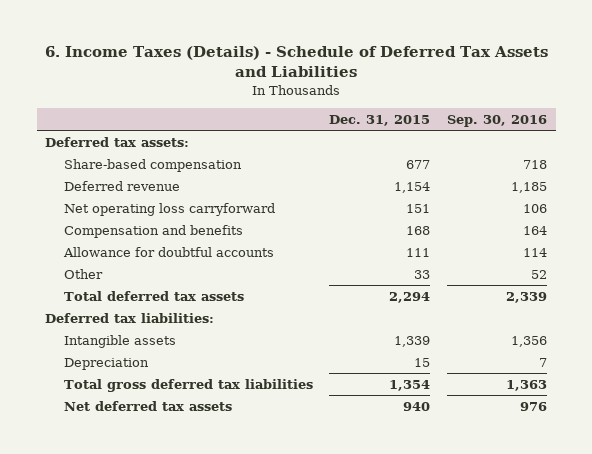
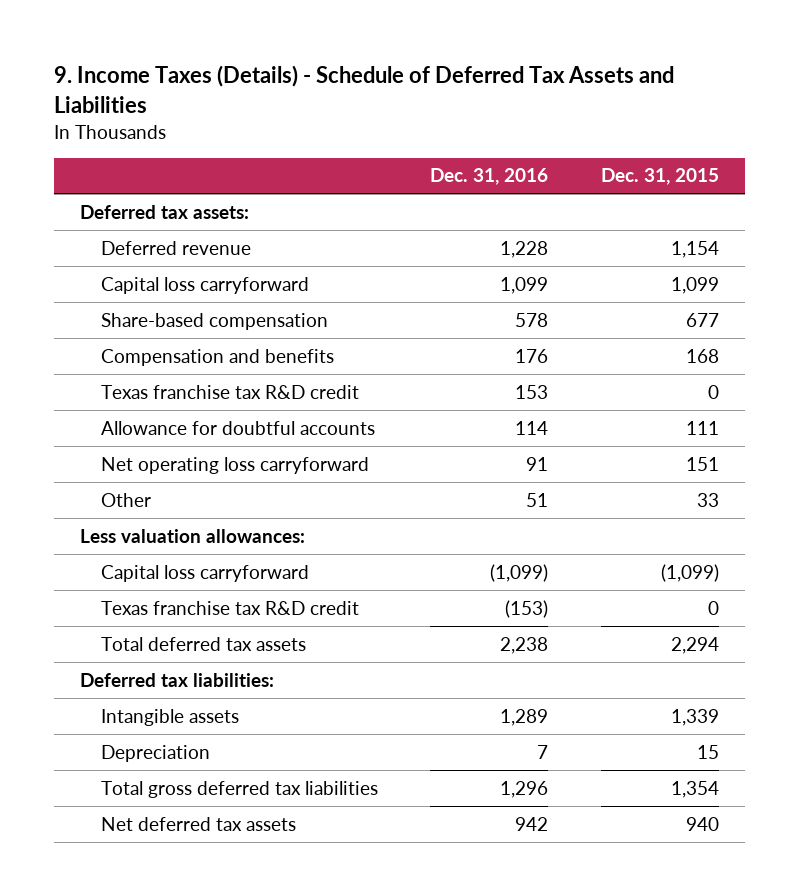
[45,45,549,78] 6. Income Taxes (Details) - Schedule of Deferred Tax Assets and Liabilities -> [53,65,674,113] 9. Income Taxes (Details) - Schedule of Deferred Tax Assets and Liabilities
[447,114,548,127] Sep. 30, 2016 -> none
none -> [430,168,549,186] Dec. 31, 2016
none -> [100,276,309,294] Capital loss carryforward
[63,158,242,172] Share-based compensation -> [100,312,328,330] Share-based compensation
none -> [100,384,359,399] Texas franchise tax R&D credit
[63,202,275,216] Net operating loss carryforward -> [100,456,369,474] Net operating loss carryforward
none -> [80,528,306,543] Less valuation allowances:
none -> [100,564,309,582] Capital loss carryforward
none -> [100,600,359,615] Texas franchise tax R&D credit

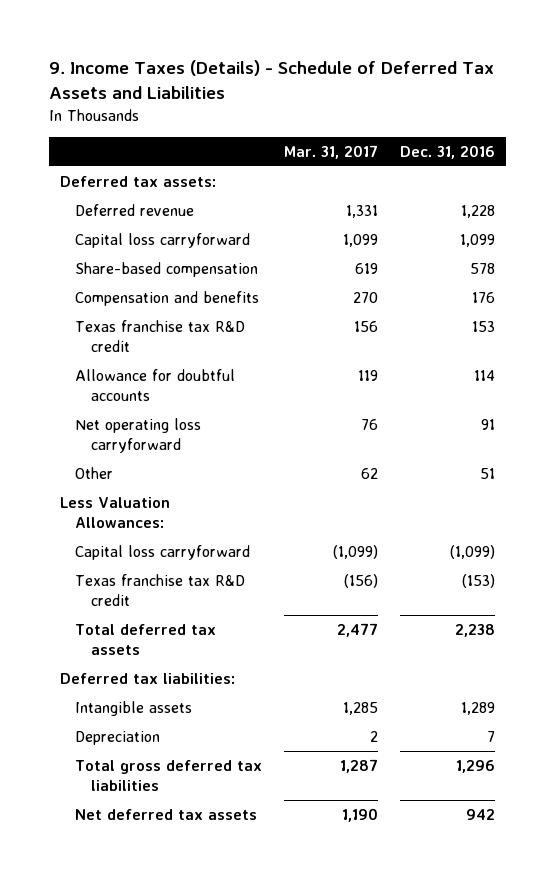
[600,168,719,186] Dec. 31, 2015 -> none
none -> [284,144,379,159] Mar. 31, 2017
[80,528,306,543] Less valuation allowances: -> [60,496,171,529] Less Valuation Allowances:

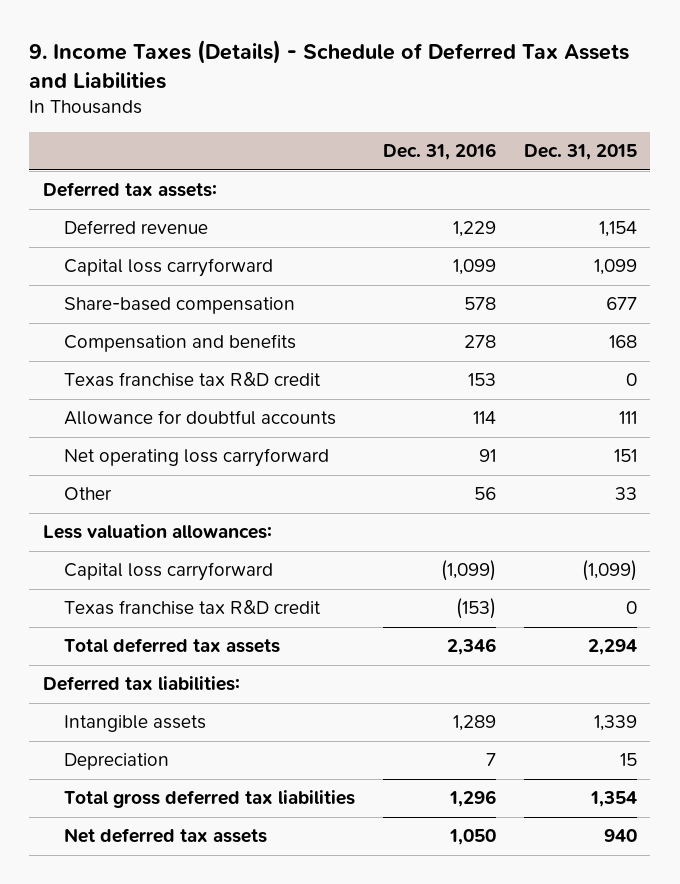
[284,144,379,159] Mar. 31, 2017 -> none
none -> [523,144,637,161] Dec. 31, 2015
[461,204,496,218] 1,228 -> [453,221,497,238] 1,229
[472,291,496,303] 176 -> [464,335,497,349] 278
[480,467,496,479] 51 -> [474,487,497,501] 56
[60,496,171,529] Less Valuation Allowances: -> [43,524,273,540] Less valuation allowances:
[455,623,496,637] 2,238 -> [447,638,497,656] 2,346
[466,808,496,820] 942 -> [449,829,497,846] 1,050

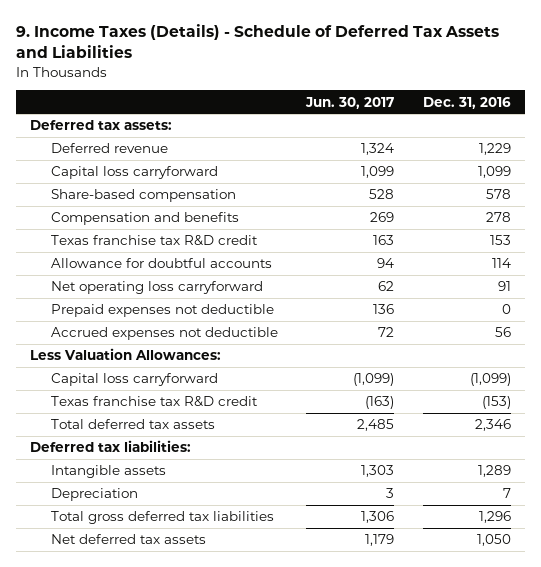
[523,144,637,161] Dec. 31, 2015 -> none
none -> [305,96,395,109] Jun. 30, 2017
[64,487,113,501] Other -> none
none -> [50,304,274,318] Prepaid expenses not deductible
none -> [50,327,278,341] Accrued expenses not deductible
[43,524,273,540] Less valuation allowances: -> [30,348,222,361] Less Valuation Allowances:

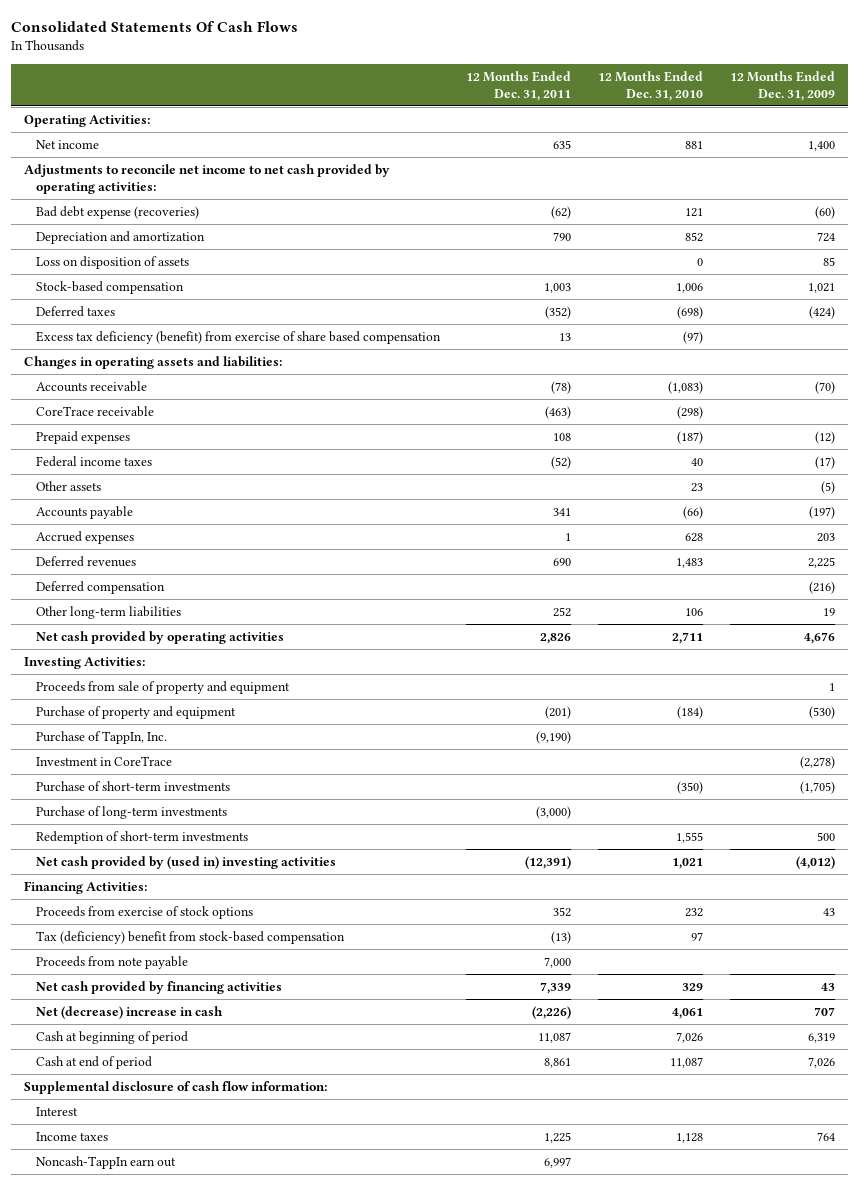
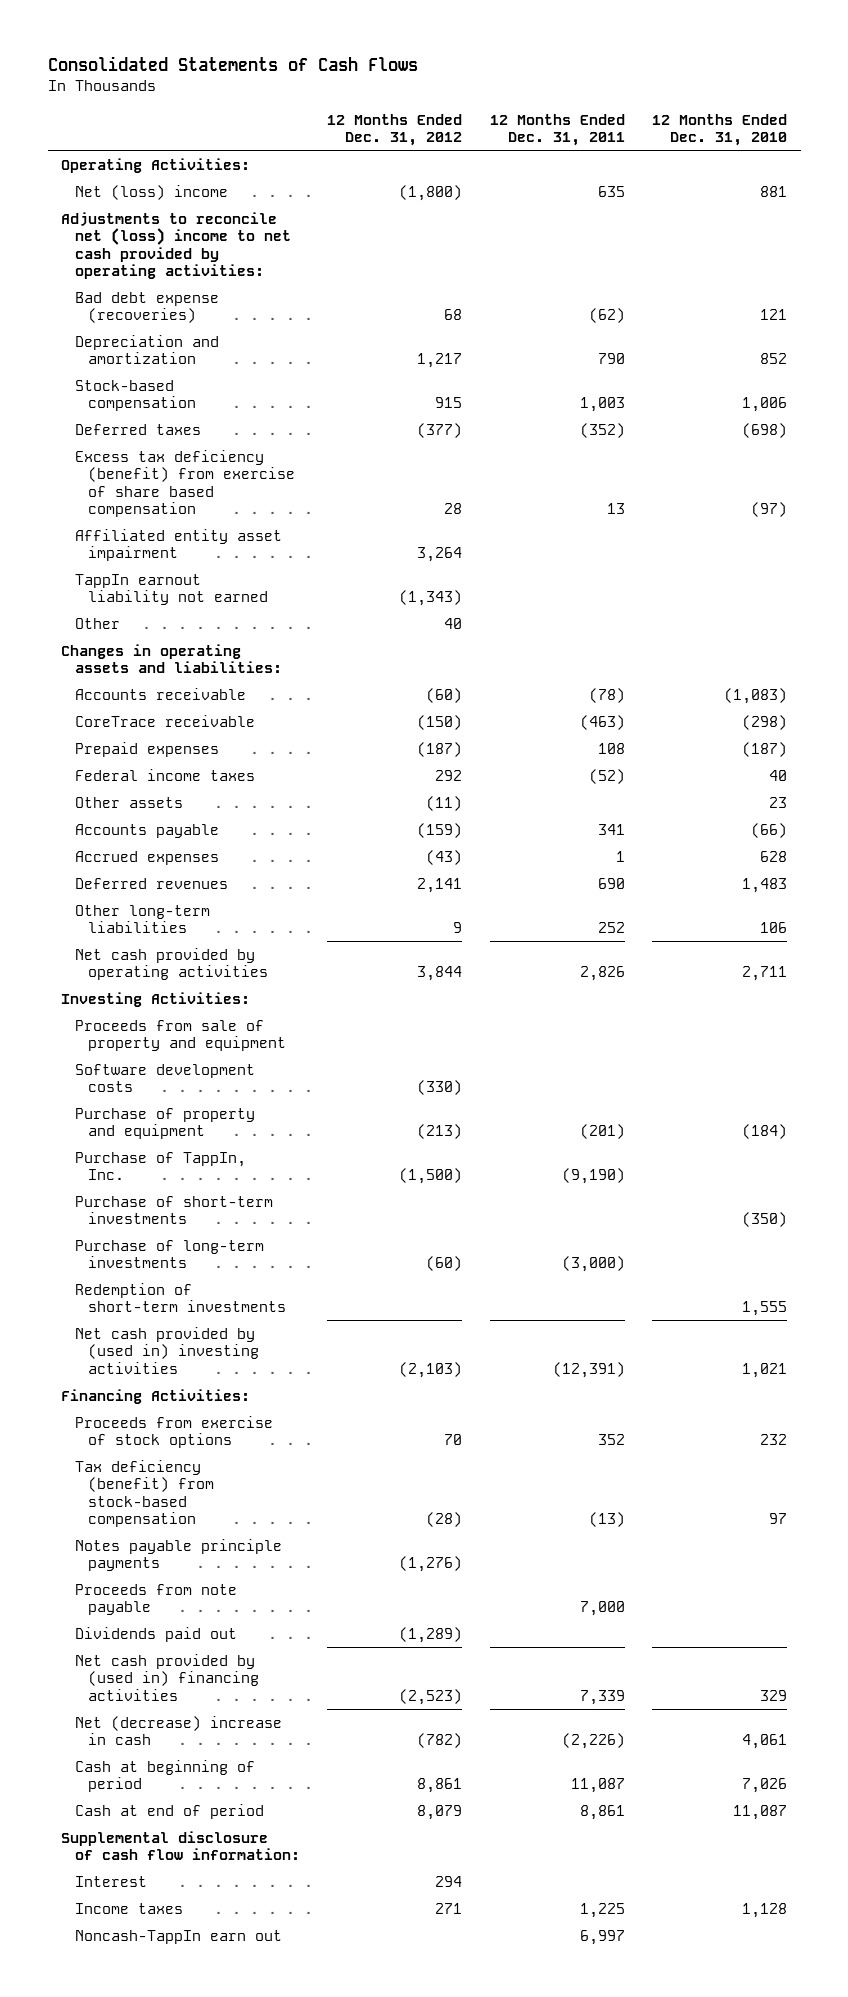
[10,20,298,32] Consolidated Statements Of Cash Flows -> [47,55,418,71] Consolidated Statements of Cash Flows
[729,70,835,101] 12 Months Ended Dec. 31, 2009 -> none
none -> [327,113,463,146] 12 Months Ended Dec. 31, 2012
[35,140,99,150] Net income -> [74,184,228,200] Net (loss) income
[24,164,391,194] Adjustments to reconcile net income to net cash provided by operating activities: -> [61,211,291,279] Adjustments to reconcile net (loss) income to net cash provided by operating activities:
[35,256,189,270] Loss on disposition of assets -> none
none -> [74,528,282,562] Affiliated entity asset impairment
none -> [74,573,268,606] TappIn earnout liability not earned
none -> [74,617,120,629] Other
[35,581,165,595] Deferred compensation -> none
none -> [74,1063,255,1093] Software development costs
[35,756,172,767] Investment in CoreTrace -> none
[35,931,345,945] Tax (deficiency) benefit from stock-based compensation -> [74,1459,214,1527] Tax deficiency (benefit) from stock-based compensation
none -> [74,1538,282,1572] Notes payable principle payments
none -> [74,1626,237,1642] Dividends paid out
[35,981,282,995] Net cash provided by financing activities -> [74,1653,259,1701] Net cash provided by (used in) financing activities

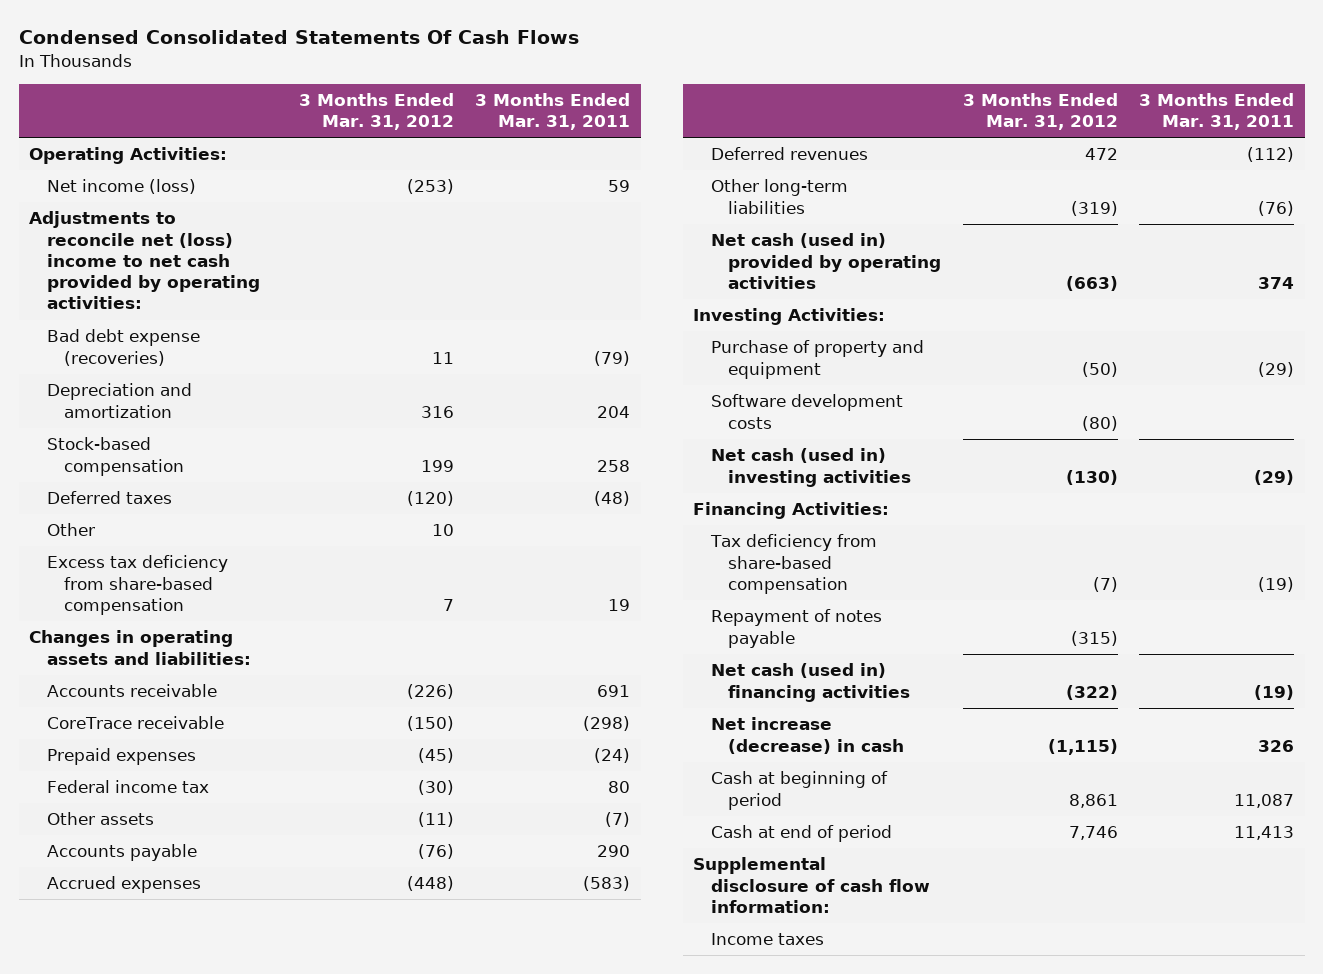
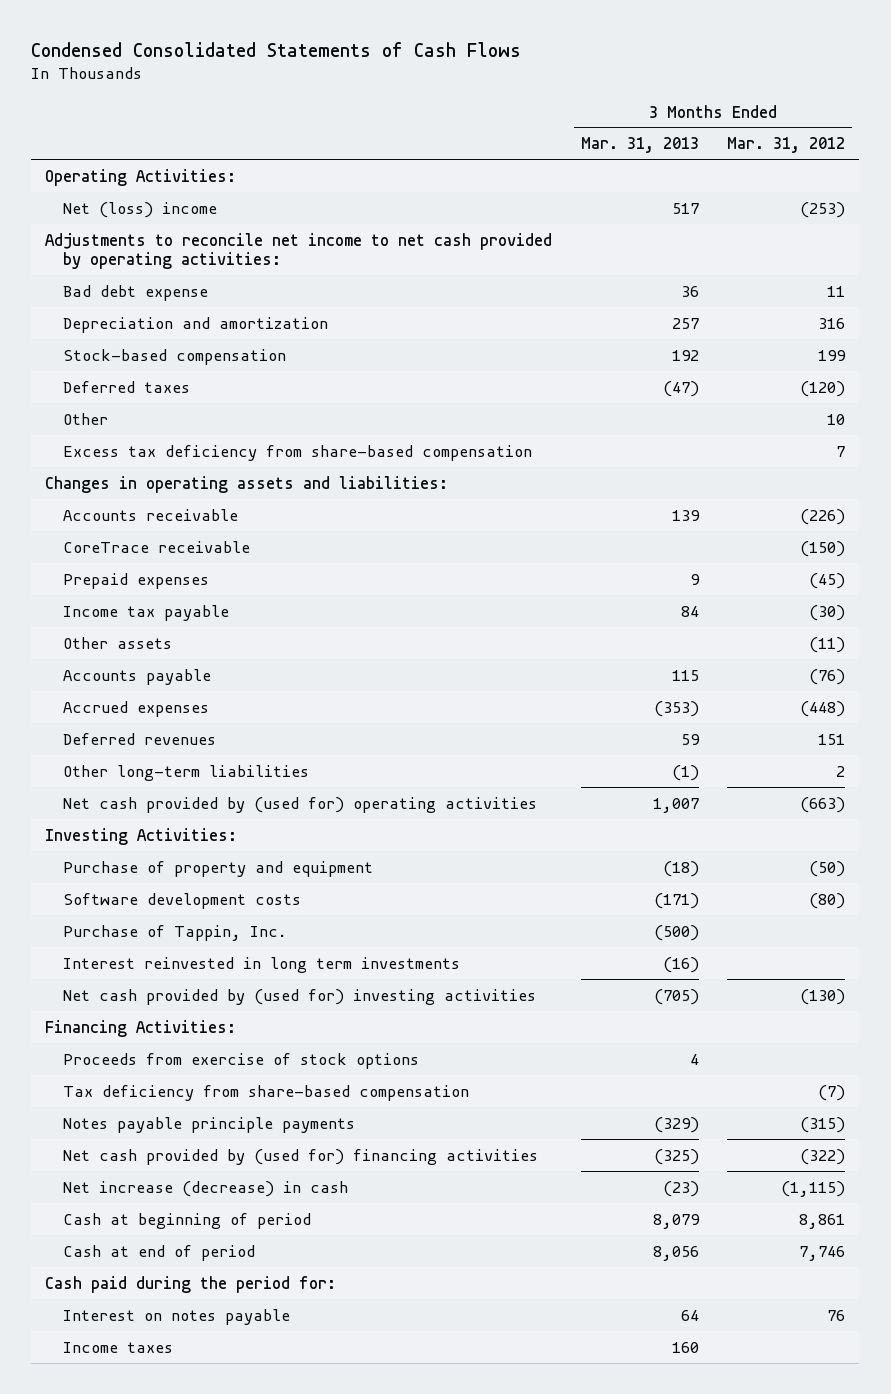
[18,30,579,45] Condensed Consolidated Statements Of Cash Flows -> [31,42,522,58] Condensed Consolidated Statements of Cash Flows
[475,92,631,131] 3 Months Ended Mar. 31, 2011 -> none
none -> [580,137,699,154] Mar. 31, 2013
[46,179,196,195] Net income (loss) -> [63,201,218,218] Net (loss) income
[29,211,260,310] Adjustments to reconcile net (loss) income to net cash provided by operating activities: -> [45,232,553,270] Adjustments to reconcile net income to net cash provided by operating activities:
[46,329,200,366] Bad debt expense (recoveries) -> [63,284,209,301] Bad debt expense
[46,780,209,794] Federal income tax -> [63,604,230,621] Income tax payable
[1084,148,1118,161] 472 -> [818,733,846,745] 151
[1070,200,1118,216] (319) -> [836,765,846,777] 2
[710,233,942,289] Net cash (used in) provided by operating activities -> [63,796,538,813] Net cash provided by (used for) operating activities
none -> [63,924,288,941] Purchase of Tappin, Inc.
none -> [63,956,461,973] Interest reinvested in long term investments
[710,448,912,487] Net cash (used in) investing activities -> [63,988,537,1005] Net cash provided by (used for) investing activities
none -> [63,1052,420,1069] Proceeds from exercise of stock options
[710,609,882,648] Repayment of notes payable -> [63,1116,356,1133] Notes payable principle payments
[710,663,911,702] Net cash (used in) financing activities -> [63,1148,539,1165] Net cash provided by (used for) financing activities
[693,857,930,913] Supplemental disclosure of cash flow information: -> none
none -> [45,1275,337,1293] Cash paid during the period for:
none -> [63,1308,291,1325] Interest on notes payable

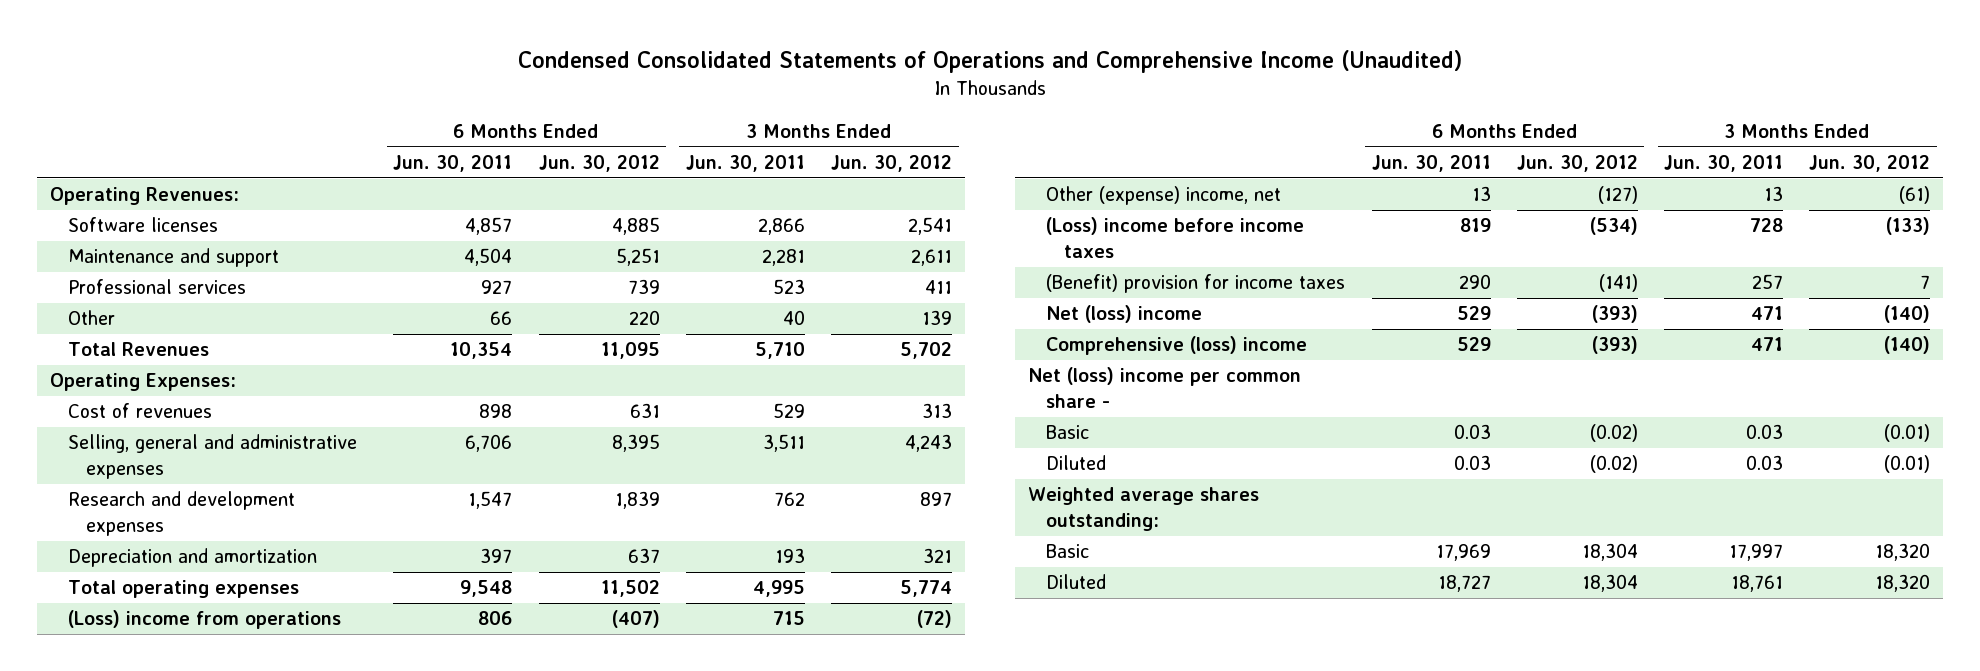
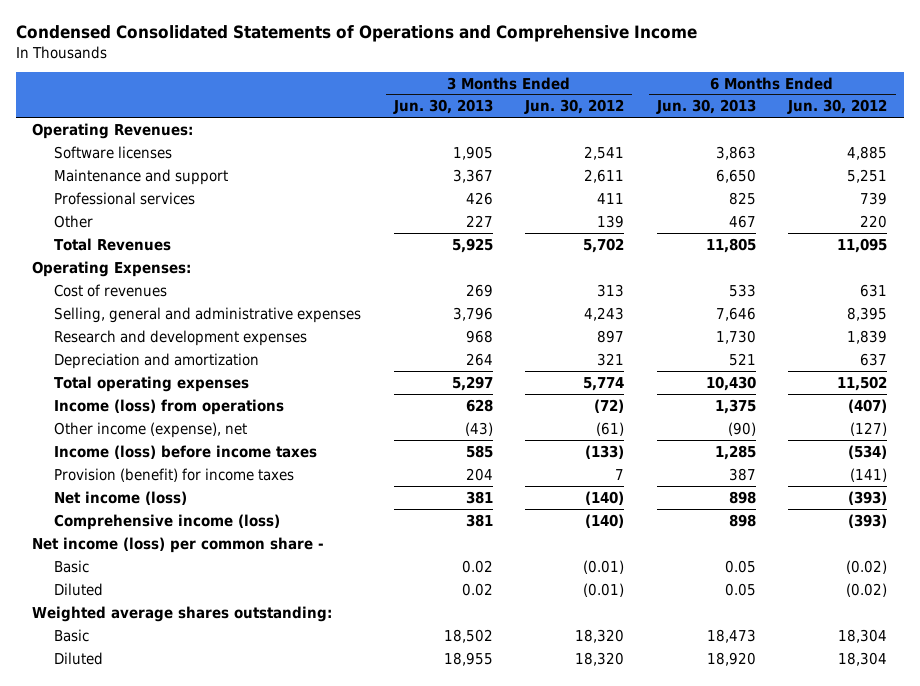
[518,50,1463,74] Condensed Consolidated Statements of Operations and Comprehensive Income (Unaudited) -> [16,25,698,43] Condensed Consolidated Statements of Operations and Comprehensive Income
[393,154,513,172] Jun. 30, 2011 -> none
[685,154,805,172] Jun. 30, 2011 -> none
none -> [392,99,493,115] Jun. 30, 2013
none -> [655,99,756,115] Jun. 30, 2013
[68,610,342,630] (Loss) income from operations -> [54,398,285,415] Income (loss) from operations
[1046,186,1282,206] Other (expense) income, net -> [54,421,248,438] Other income (expense), net
[1046,217,1305,259] (Loss) income before income taxes -> [54,444,318,459] Income (loss) before income taxes
[1046,274,1346,294] (Benefit) provision for income taxes -> [54,467,295,482] Provision (benefit) for income taxes
[1046,305,1203,324] Net (loss) income -> [54,490,188,505] Net income (loss)
[1046,336,1308,356] Comprehensive (loss) income -> [54,513,281,530] Comprehensive income (loss)
[1028,367,1302,409] Net (loss) income per common share - -> [32,536,325,553] Net income (loss) per common share -

